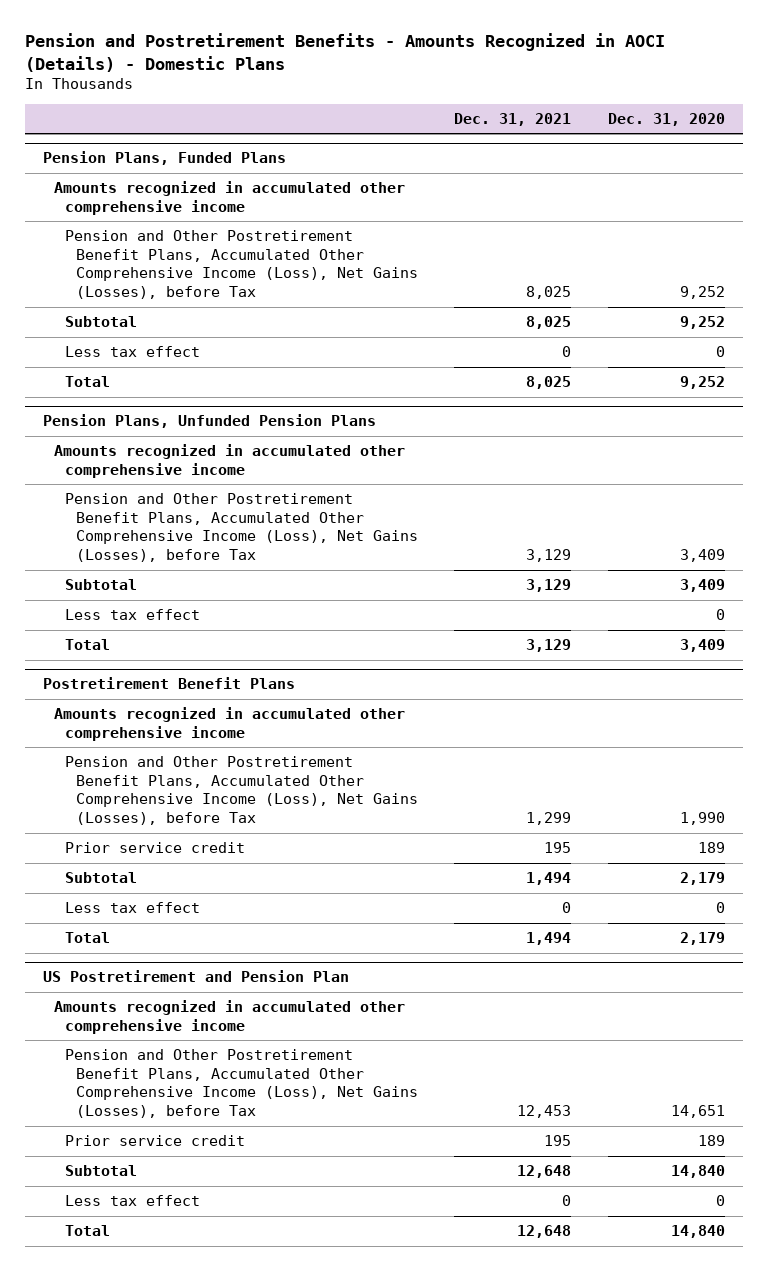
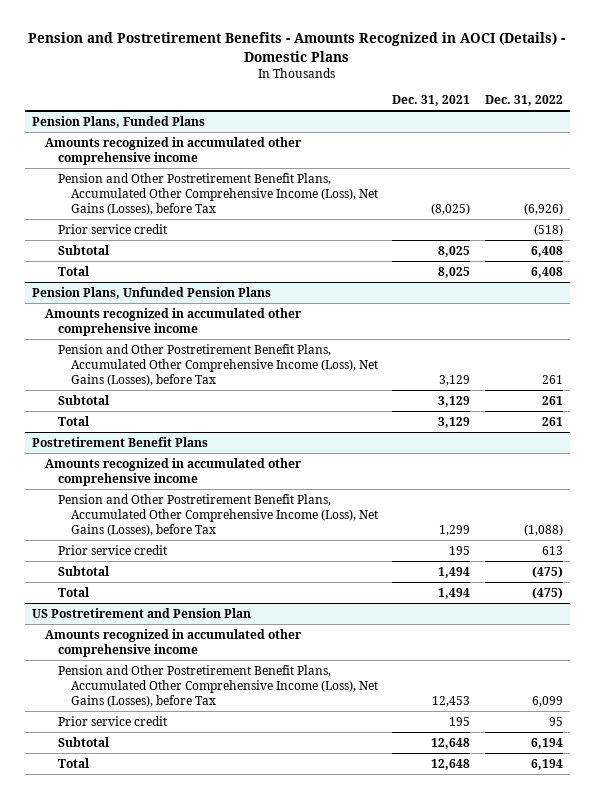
[608,112,726,126] Dec. 31, 2020 -> none
none -> [484,95,563,107] Dec. 31, 2022
[526,286,572,300] 8,025 -> [431,202,471,215] (8,025)
none -> [58,223,168,234] Prior service credit
[64,346,200,358] Less tax effect -> none
[64,609,200,621] Less tax effect -> none
[64,902,200,914] Less tax effect -> none
[64,1195,200,1207] Less tax effect -> none

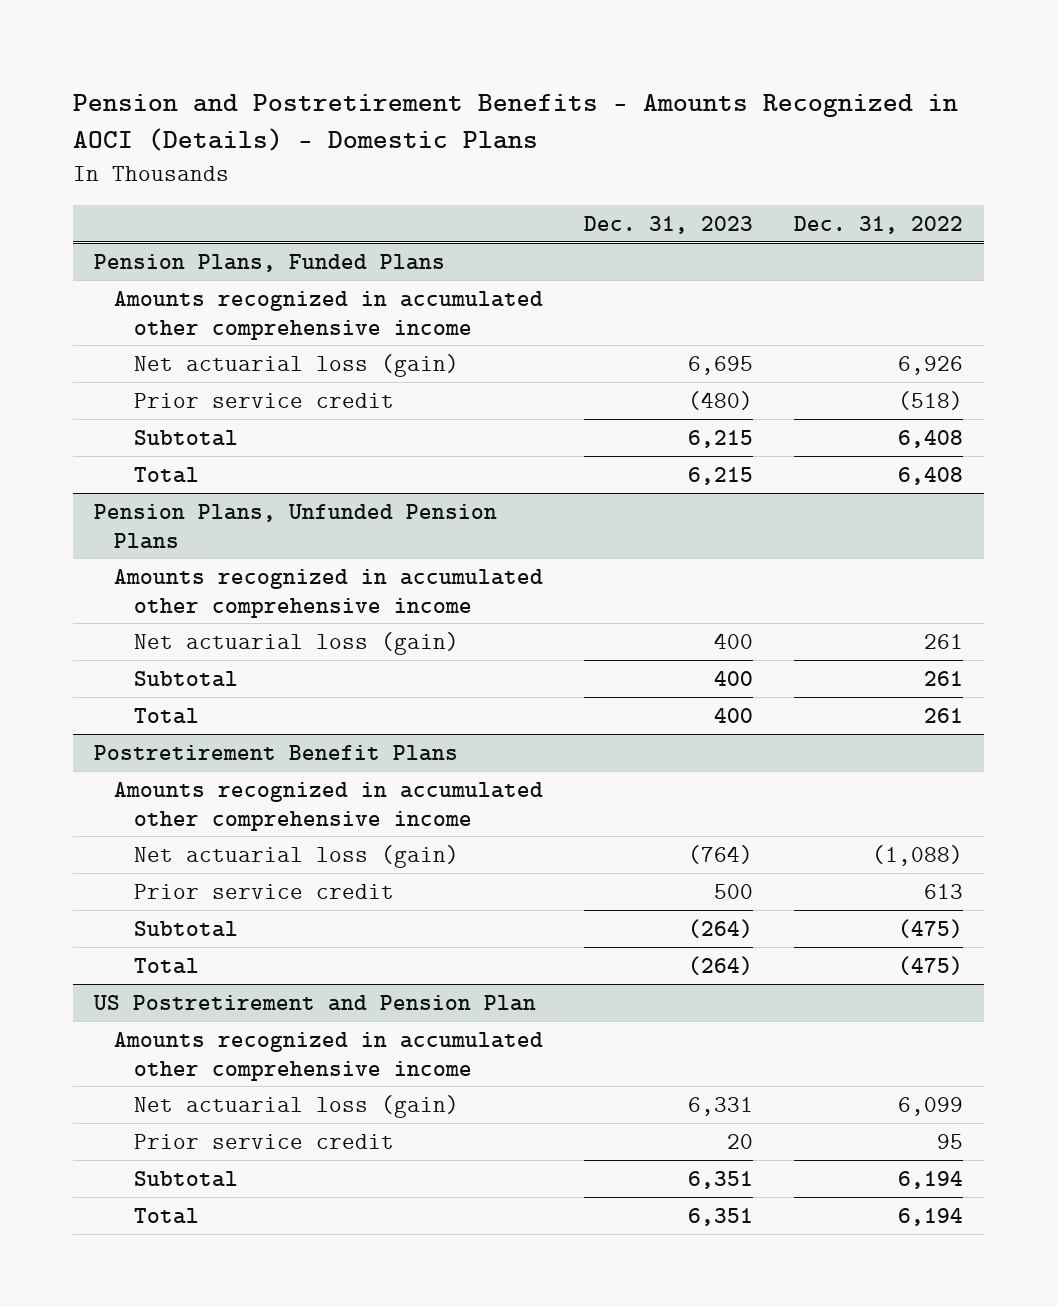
[392,95,471,107] Dec. 31, 2021 -> none
none -> [584,215,754,234] Dec. 31, 2023
[58,172,379,215] Pension and Other Postretirement Benefit Plans, Accumulated Other Comprehensive Income (Loss), Net Gains (Losses), before Tax -> [133,353,459,377] Net actuarial loss (gain)
[523,202,563,215] (6,926) -> [898,355,964,375] 6,926
[58,343,379,386] Pension and Other Postretirement Benefit Plans, Accumulated Other Comprehensive Income (Loss), Net Gains (Losses), before Tax -> [133,631,459,655] Net actuarial loss (gain)
[58,493,379,536] Pension and Other Postretirement Benefit Plans, Accumulated Other Comprehensive Income (Loss), Net Gains (Losses), before Tax -> [133,844,459,868] Net actuarial loss (gain)
[58,664,379,707] Pension and Other Postretirement Benefit Plans, Accumulated Other Comprehensive Income (Loss), Net Gains (Losses), before Tax -> [133,1094,459,1118] Net actuarial loss (gain)

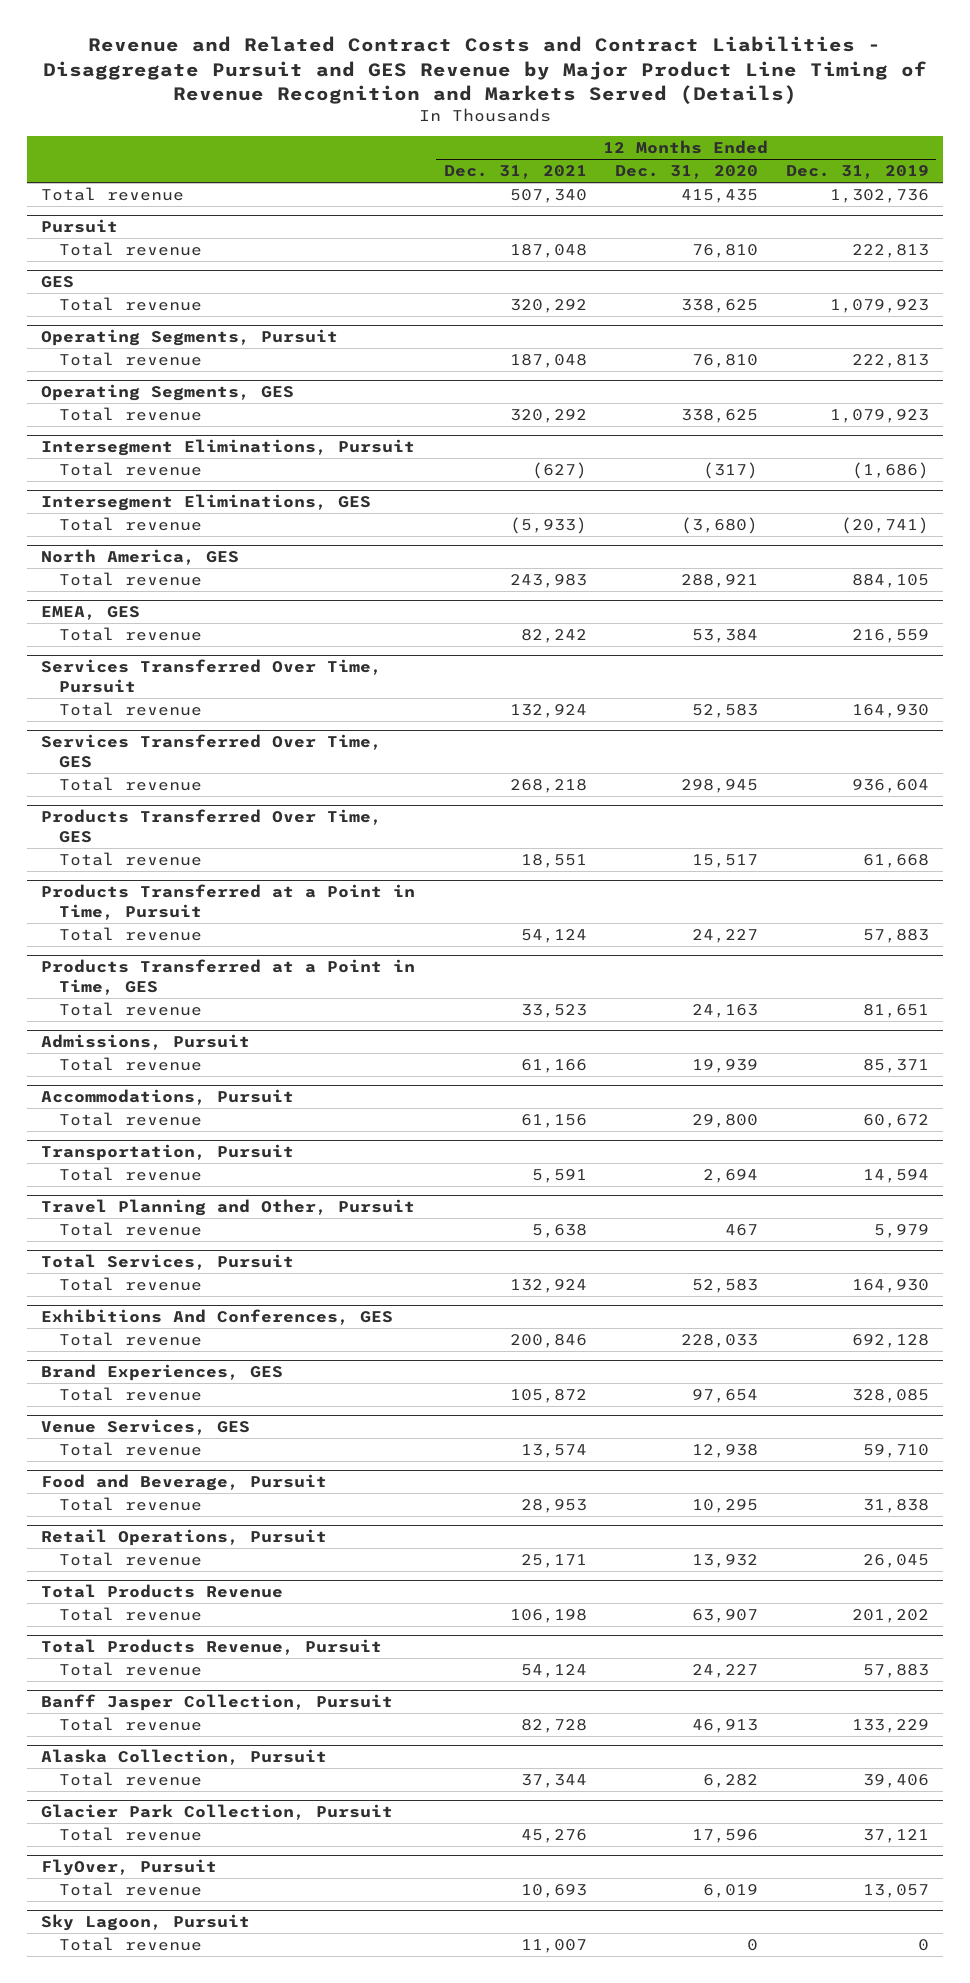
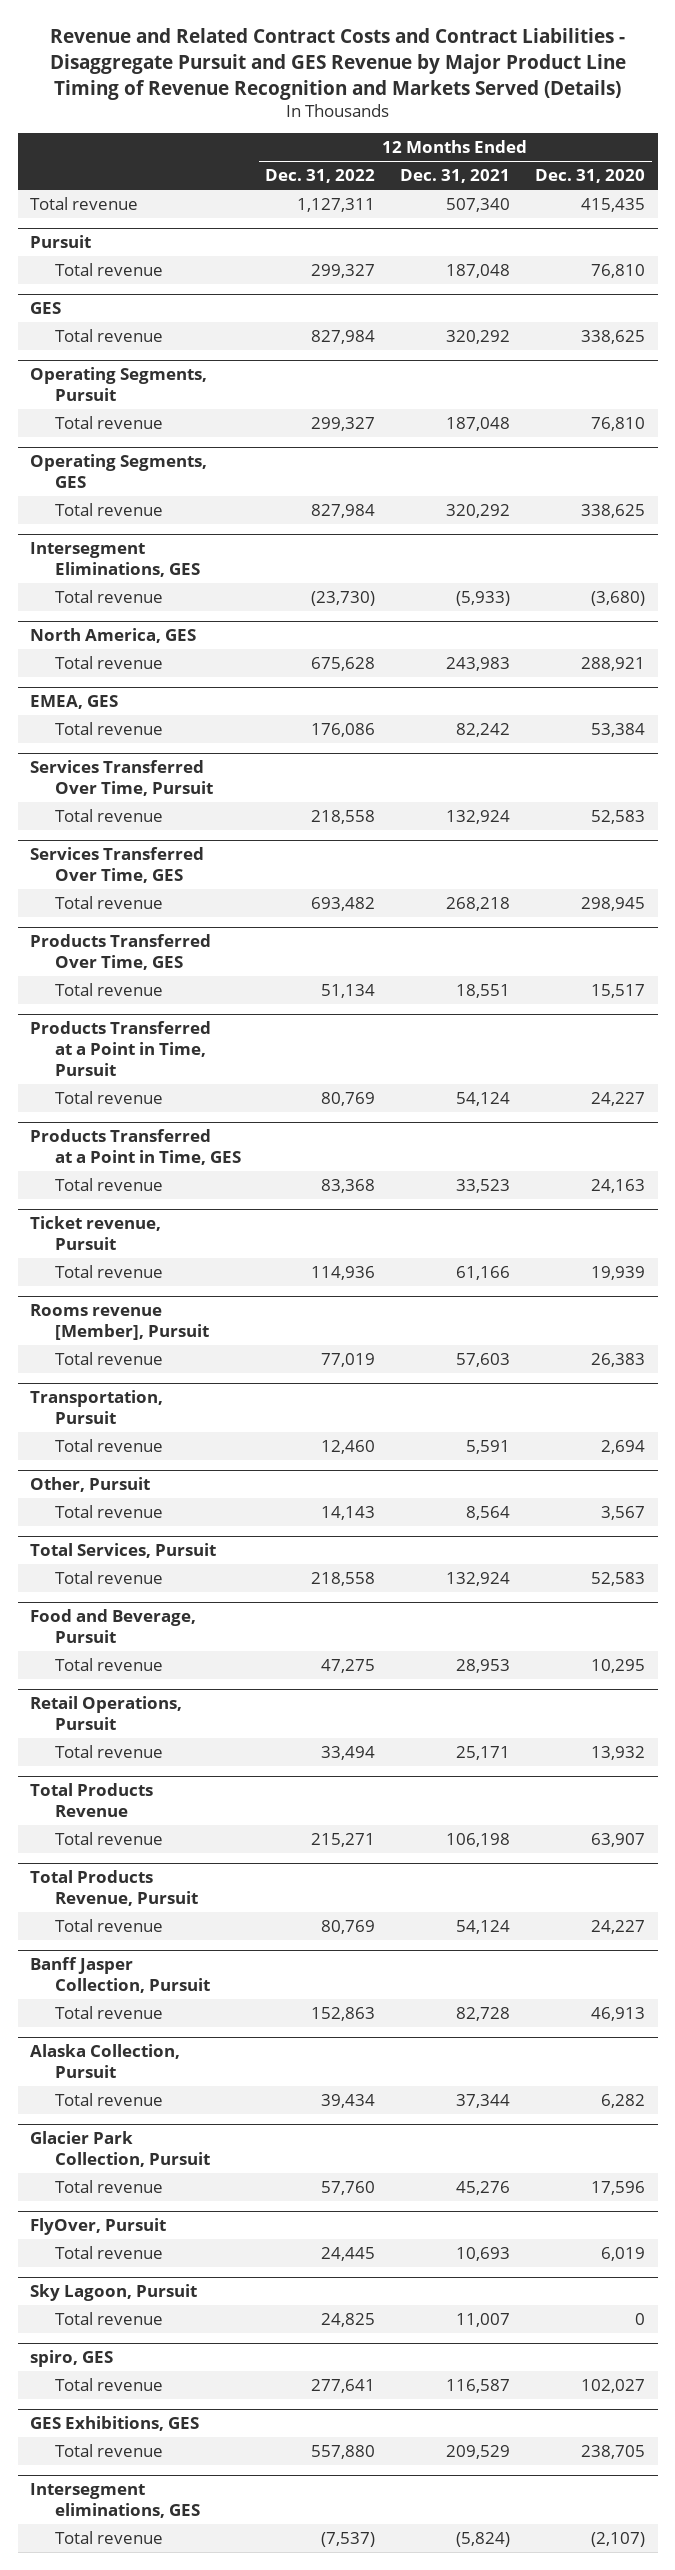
[786,165,930,180] Dec. 31, 2019 -> none
none -> [265,169,376,184] Dec. 31, 2022
[41,439,416,457] Intersegment Eliminations, Pursuit -> none
[59,461,203,476] Total revenue -> none
[41,1034,251,1051] Admissions, Pursuit -> none
none -> [30,1216,162,1251] Ticket revenue, Pursuit
[41,1089,295,1106] Accommodations, Pursuit -> none
none -> [30,1304,209,1341] Rooms revenue [Member], Pursuit
[520,1113,587,1128] 61,156 -> [456,1352,511,1367] 57,603
[691,1113,758,1128] 29,800 -> [591,1352,646,1367] 26,383
[41,1199,416,1217] Travel Planning and Other, Pursuit -> none
none -> [30,1477,151,1493] Other, Pursuit
[531,1223,587,1238] 5,638 -> [466,1505,511,1520] 8,564
[724,1223,758,1236] 467 -> [601,1505,646,1520] 3,567
[41,1309,394,1326] Exhibitions And Conferences, GES -> none
[59,1331,203,1346] Total revenue -> none
[41,1364,284,1382] Brand Experiences, GES -> none
[59,1386,203,1401] Total revenue -> none
[41,1419,251,1436] Venue Services, GES -> none
[59,1441,203,1456] Total revenue -> none
none -> [30,2350,114,2368] spiro, GES
none -> [54,2377,163,2391] Total revenue
none -> [30,2416,200,2432] GES Exhibitions, GES
none -> [54,2443,163,2457] Total revenue
none -> [30,2483,200,2519] Intersegment eliminations, GES
none -> [54,2530,163,2544] Total revenue

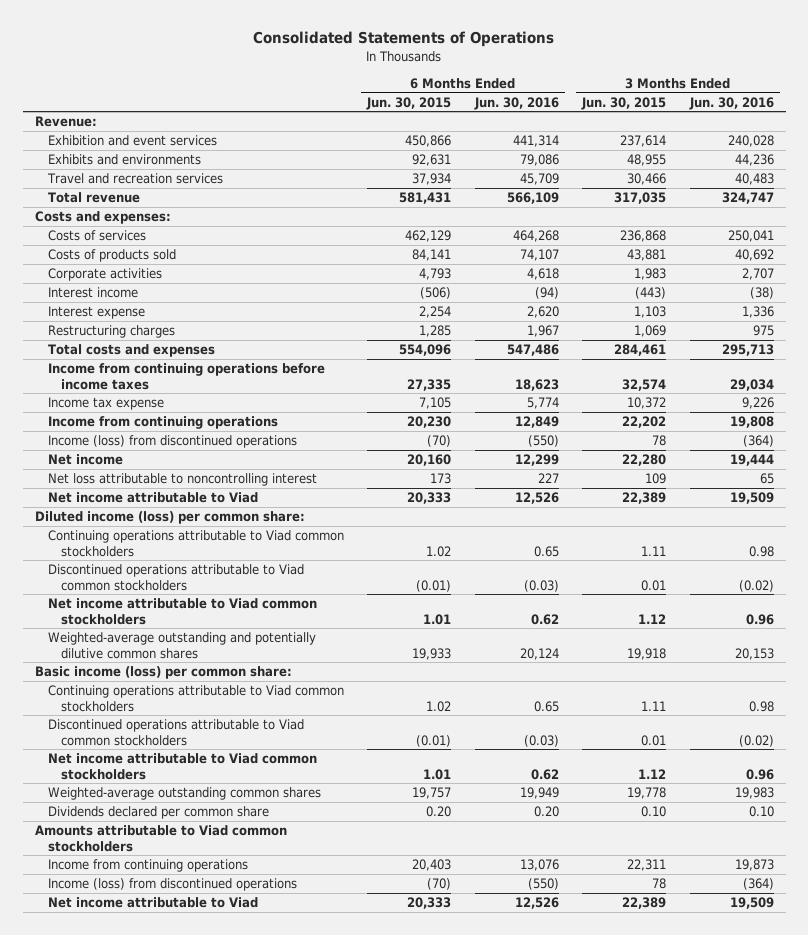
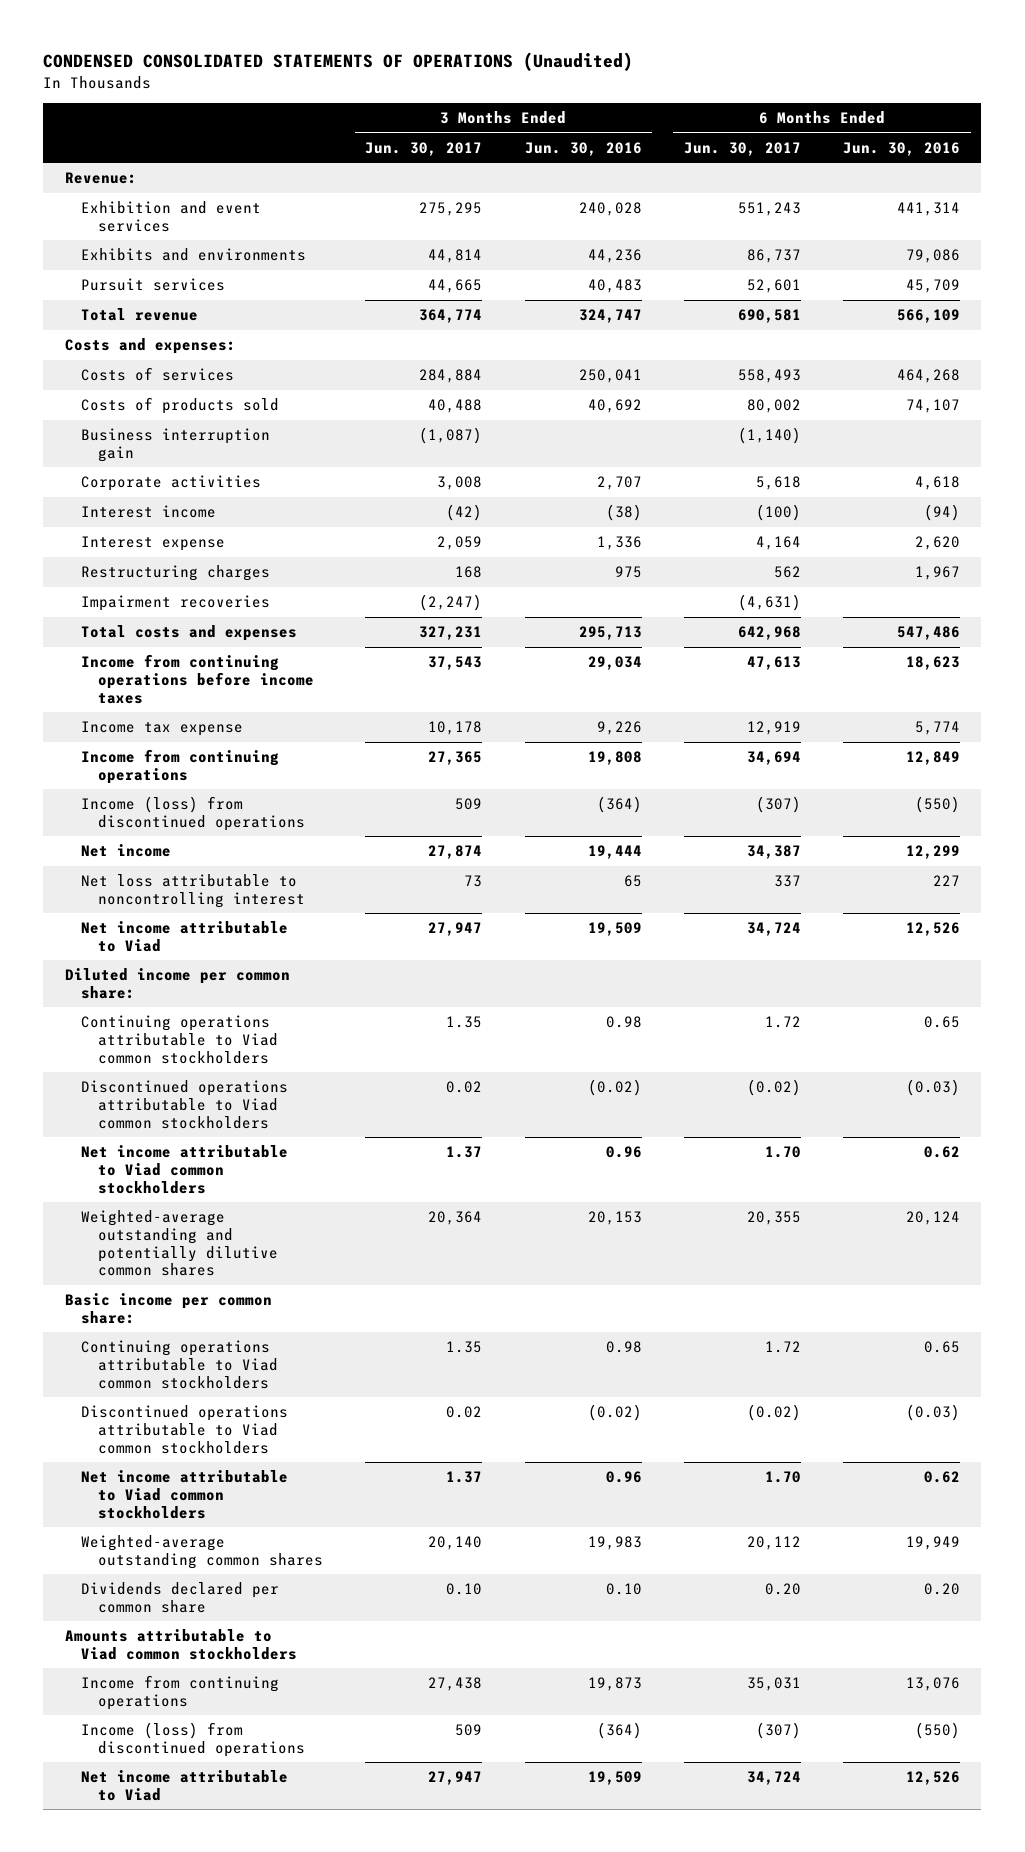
[253,31,555,48] Consolidated Statements of Operations -> [43,52,634,72] CONDENSED CONSOLIDATED STATEMENTS OF OPERATIONS (Unaudited)
[366,96,452,110] Jun. 30, 2015 -> none
[581,96,667,110] Jun. 30, 2015 -> none
none -> [365,141,483,156] Jun. 30, 2017
none -> [683,141,801,156] Jun. 30, 2017
[46,173,223,185] Travel and recreation services -> [81,278,226,292] Pursuit services
none -> [81,428,271,462] Business interruption gain
none -> [81,595,271,612] Impairment recoveries
[34,511,305,525] Diluted income (loss) per common share: -> [64,968,290,999] Diluted income per common share:
[34,666,292,680] Basic income (loss) per common share: -> [64,1293,272,1324] Basic income per common share:

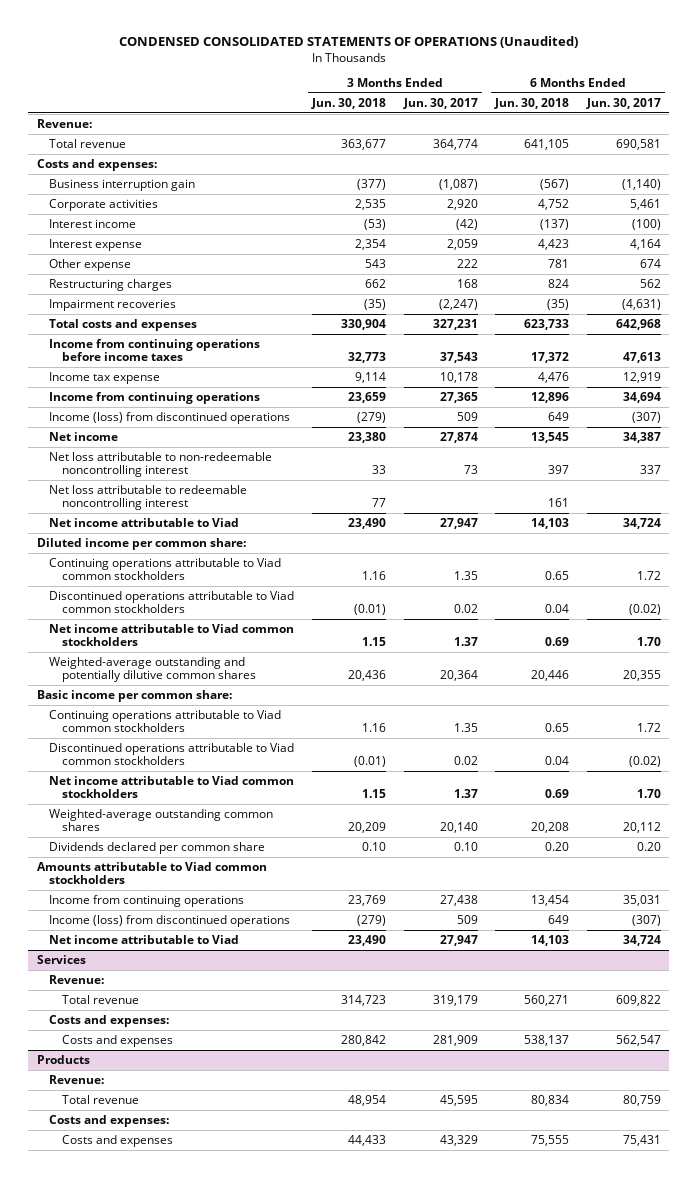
[524,141,642,156] Jun. 30, 2016 -> none
[843,141,961,156] Jun. 30, 2016 -> none
none -> [310,98,386,110] Jun. 30, 2018
none -> [494,98,570,110] Jun. 30, 2018
[81,201,262,232] Exhibition and event services -> none
[81,248,307,262] Exhibits and environments -> none
[81,278,226,292] Pursuit services -> none
[81,367,235,382] Costs of services -> none
[81,397,280,415] Costs of products sold -> none
[437,476,483,491] 3,008 -> [446,199,478,211] 2,920
[755,476,801,491] 5,618 -> [629,199,661,211] 5,461
none -> [49,259,132,272] Other expense
[81,874,306,908] Net loss attributable to noncontrolling interest -> [49,452,273,478] Net loss attributable to non-redeemable noncontrolling interest
none -> [49,485,248,511] Net loss attributable to redeemable noncontrolling interest
none -> [37,955,87,965] Services
none -> [49,975,105,985] Revenue:
none -> [61,995,139,1005] Total revenue
none -> [49,1015,170,1028] Costs and expenses:
none -> [61,1035,173,1048] Costs and expenses
none -> [37,1055,91,1065] Products
none -> [49,1075,105,1085] Revenue:
none -> [61,1095,139,1105] Total revenue
none -> [49,1115,170,1128] Costs and expenses:
none -> [61,1135,173,1148] Costs and expenses

